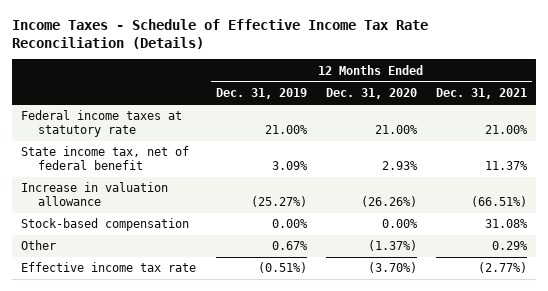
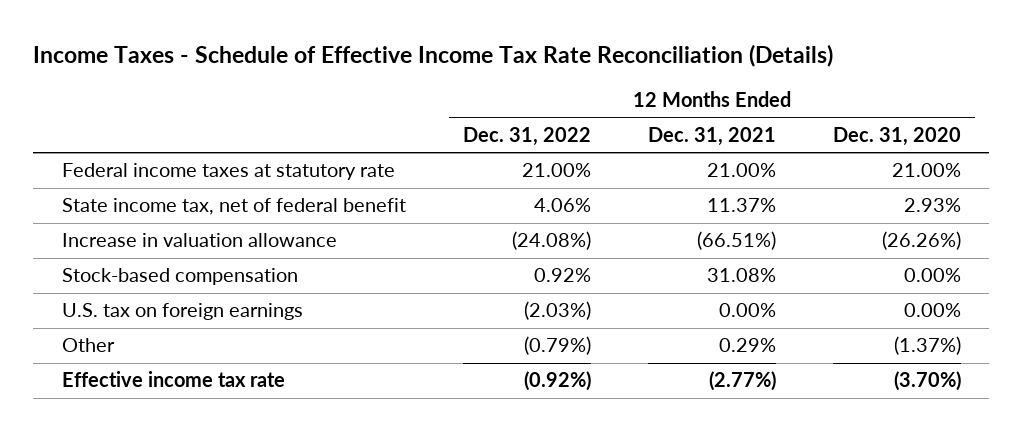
[215,88,307,100] Dec. 31, 2019 -> none
none -> [462,127,591,147] Dec. 31, 2022
none -> [61,303,303,321] U.S. tax on foreign earnings

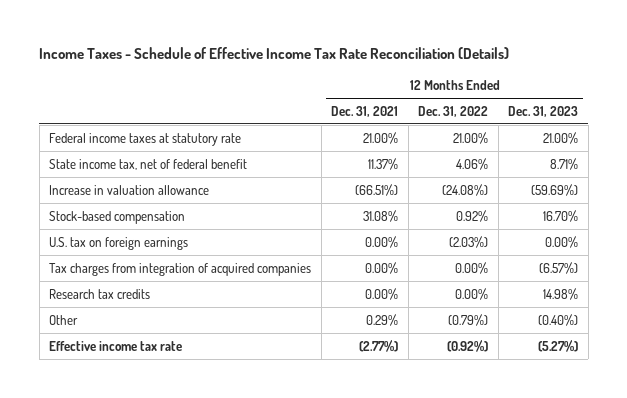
[832,127,961,147] Dec. 31, 2020 -> none
none -> [508,105,579,117] Dec. 31, 2023
none -> [49,262,312,276] Tax charges from integration of acquired companies
none -> [49,288,151,299] Research tax credits

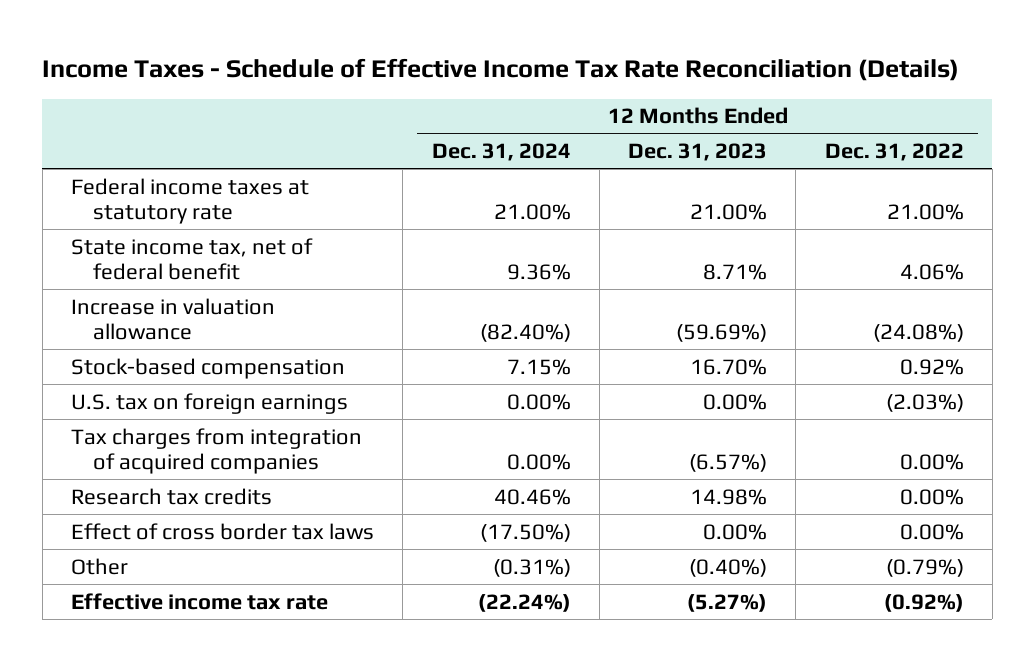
[331,105,399,117] Dec. 31, 2021 -> none
none -> [431,142,571,161] Dec. 31, 2024
none -> [71,522,375,540] Effect of cross border tax laws

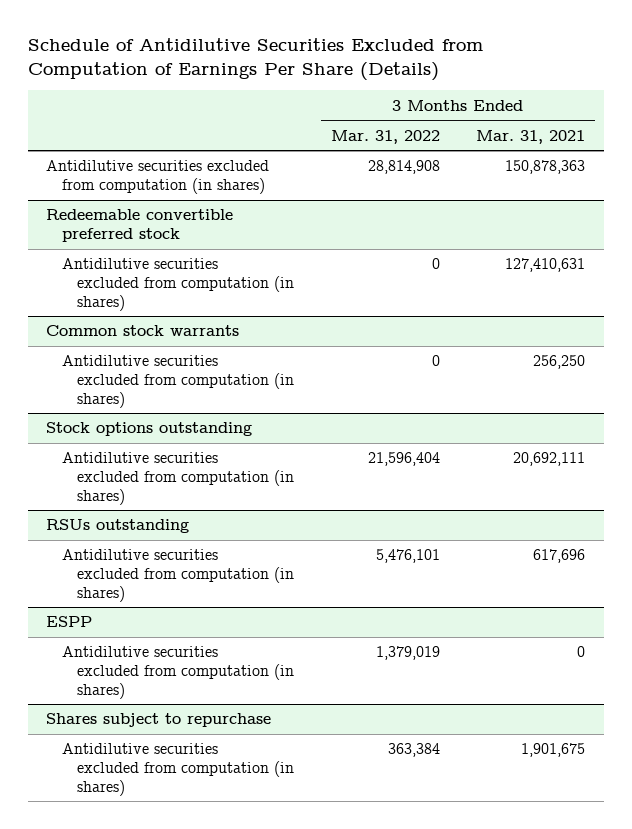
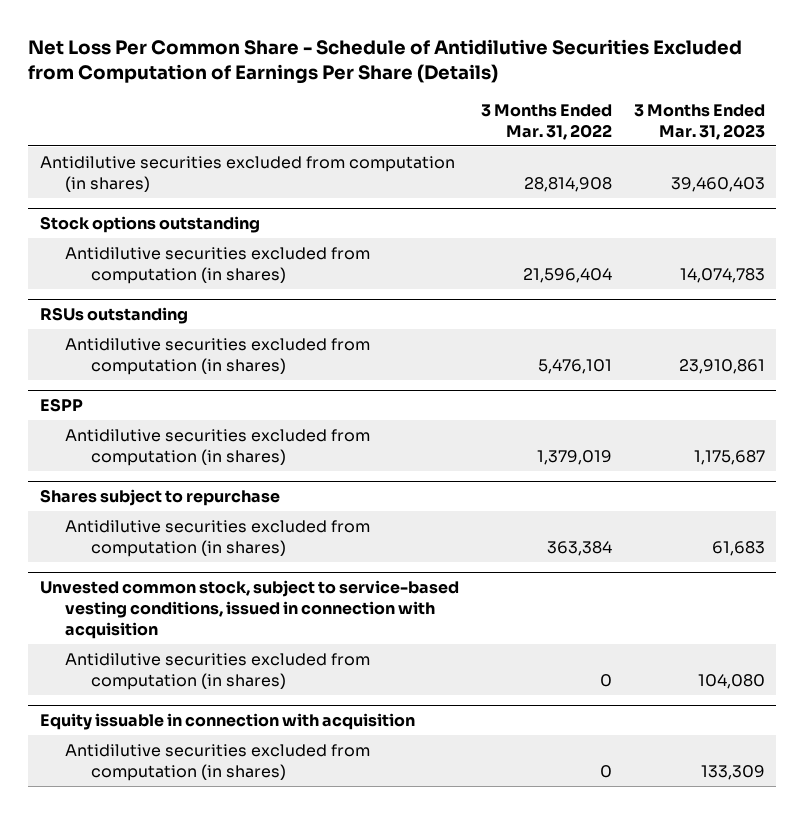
[27,38,483,82] Schedule of Antidilutive Securities Excluded from Computation of Earnings Per Share (Details) -> [28,38,743,84] Net Loss Per Common Share - Schedule of Antidilutive Securities Excluded from Computation of Earnings Per Share (Details)
[476,129,586,144] Mar. 31, 2021 -> none
none -> [633,103,765,140] 3 Months Ended Mar. 31, 2023
[46,209,234,242] Redeemable convertible preferred stock -> none
[61,258,294,311] Antidilutive securities excluded from computation (in shares) -> none
[46,325,240,337] Common stock warrants -> none
[61,355,294,408] Antidilutive securities excluded from computation (in shares) -> none
none -> [39,580,459,639] Unvested common stock, subject to service-based vesting conditions, issued in connection with acquisition
none -> [65,652,371,690] Antidilutive securities excluded from computation (in shares)
none -> [39,713,415,731] Equity issuable in connection with acquisition
none -> [65,743,371,781] Antidilutive securities excluded from computation (in shares)

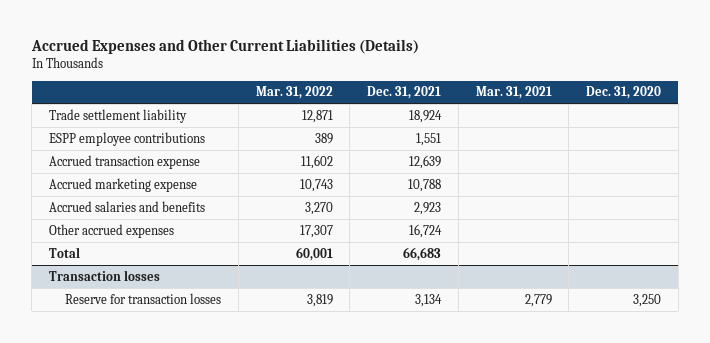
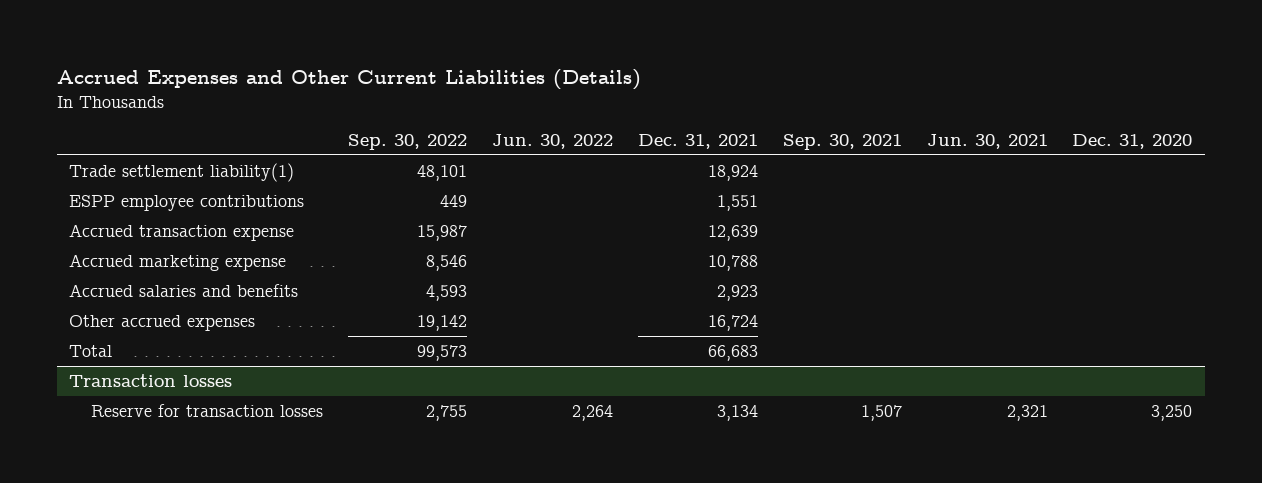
[255,86,333,100] Mar. 31, 2022 -> none
[475,86,552,100] Mar. 31, 2021 -> none
none -> [348,134,468,151] Sep. 30, 2022
none -> [492,134,614,150] Jun. 30, 2022
none -> [782,134,902,151] Sep. 30, 2021
none -> [926,134,1048,150] Jun. 30, 2021
[48,108,187,123] Trade settlement liability -> [69,162,295,182] Trade settlement liability(1)

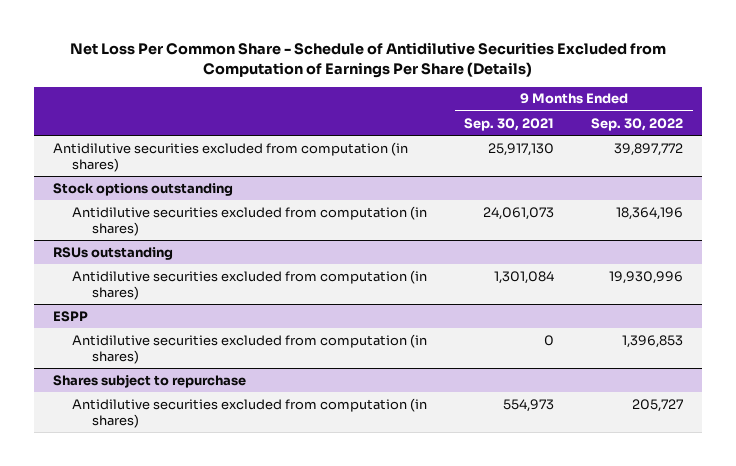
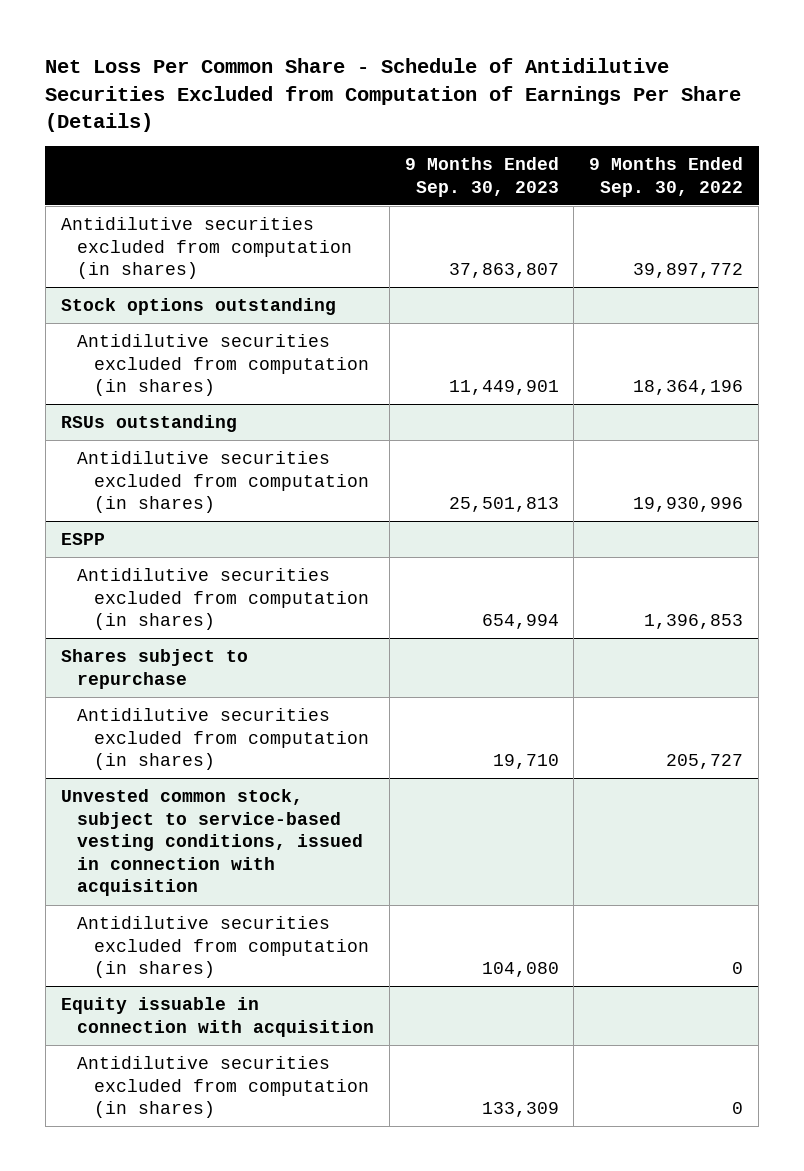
[464,117,555,131] Sep. 30, 2021 -> none
none -> [404,156,559,197] 9 Months Ended Sep. 30, 2023
none -> [60,788,364,897] Unvested common stock, subject to service-based vesting conditions, issued in connection with acquisition
none -> [77,915,369,979] Antidilutive securities excluded from computation (in shares)
none -> [60,996,375,1037] Equity issuable in connection with acquisition
none -> [77,1055,369,1119] Antidilutive securities excluded from computation (in shares)

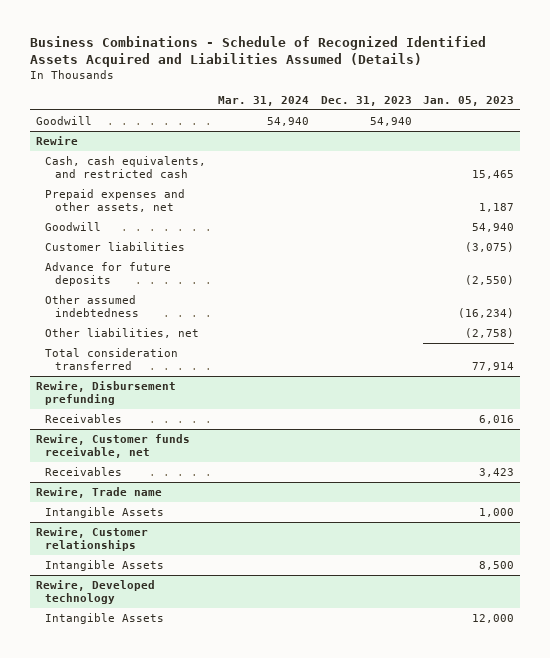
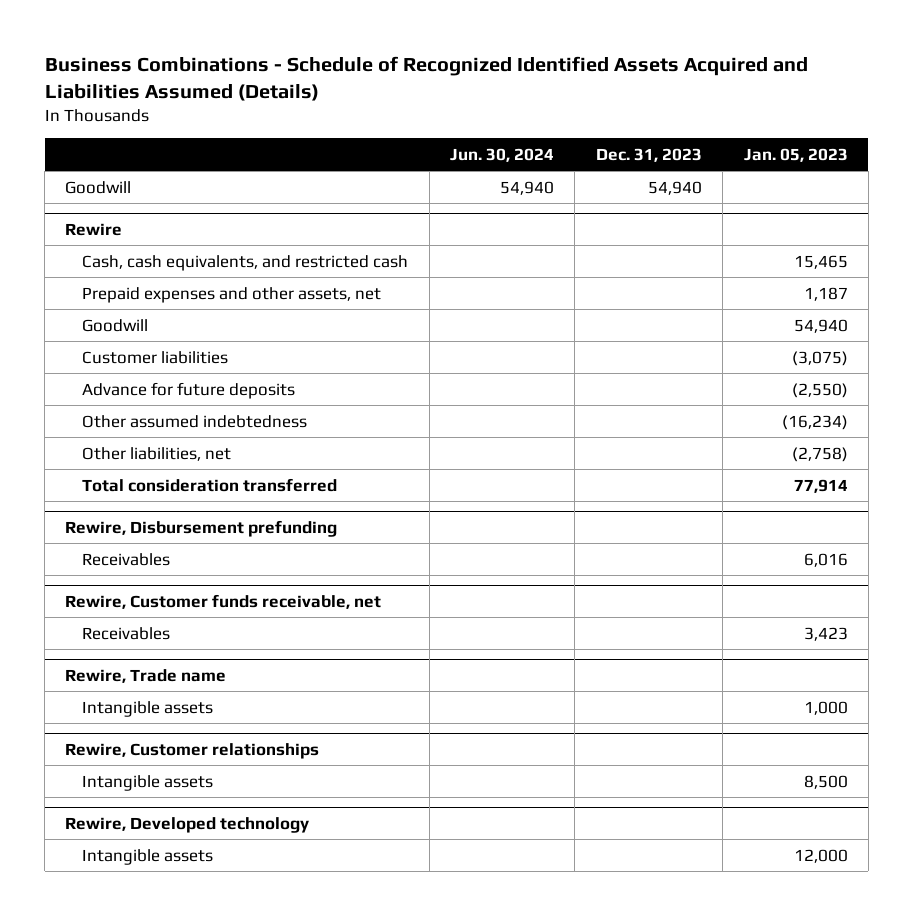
[218,95,310,106] Mar. 31, 2024 -> none
none -> [450,147,555,162] Jun. 30, 2024
[45,507,165,519] Intangible Assets -> [82,700,214,717] Intangible assets
[45,560,165,572] Intangible Assets -> [82,774,214,791] Intangible assets
[45,613,165,625] Intangible Assets -> [82,848,214,865] Intangible assets

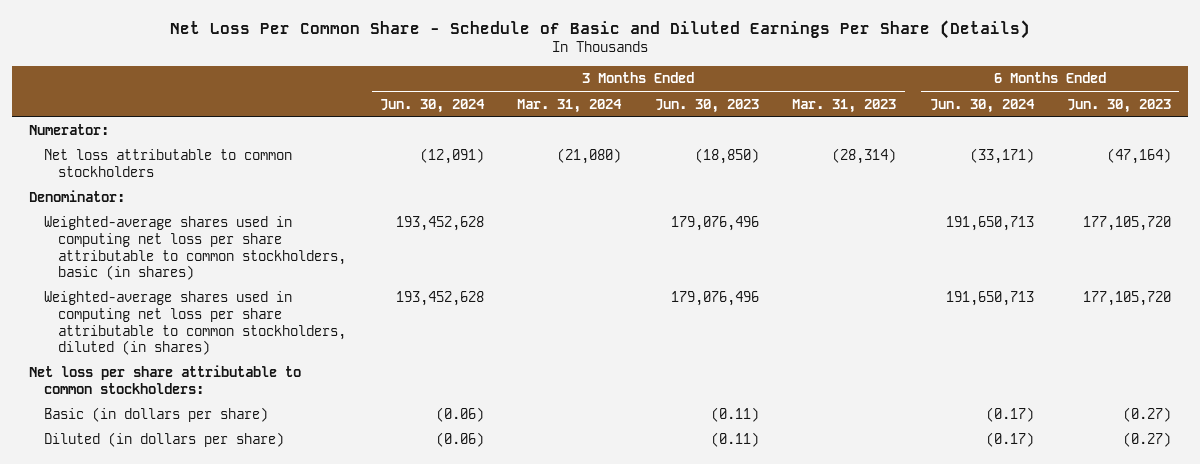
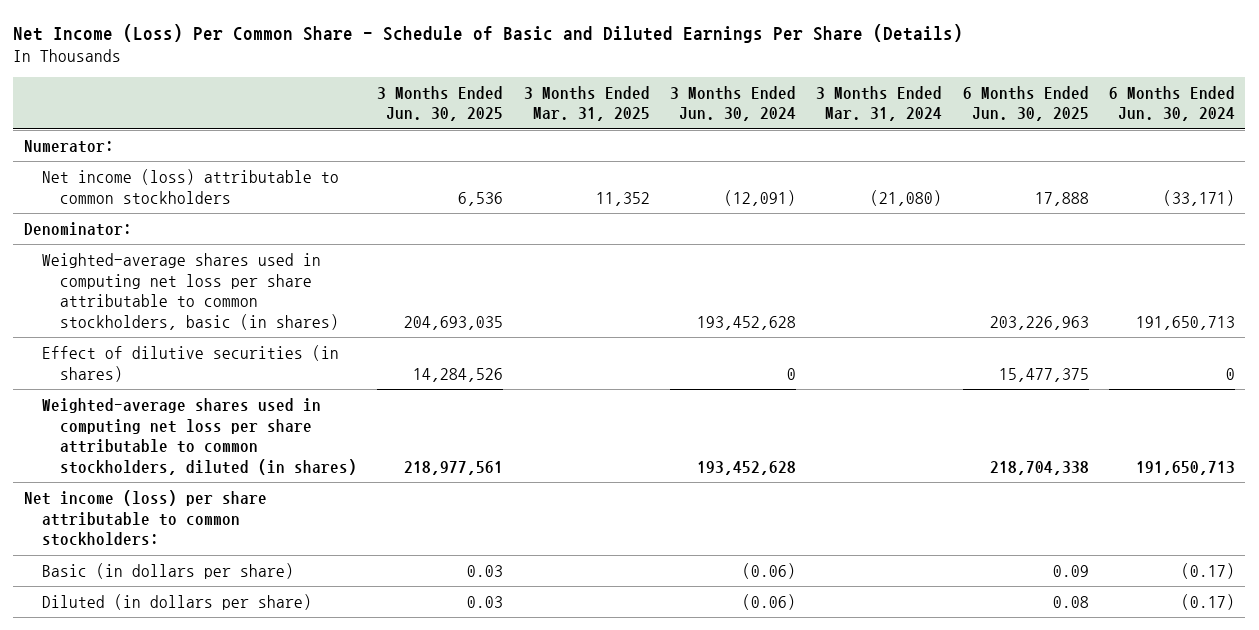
[170,19,1031,39] Net Loss Per Common Share - Schedule of Basic and Diluted Earnings Per Share (Details) -> [13,23,964,43] Net Income (Loss) Per Common Share - Schedule of Basic and Diluted Earnings Per Share (Details)
[654,98,759,113] Jun. 30, 2023 -> none
[792,98,897,113] Mar. 31, 2023 -> none
[1067,98,1172,113] Jun. 30, 2023 -> none
none -> [377,85,504,122] 3 Months Ended Jun. 30, 2025
none -> [523,85,650,122] 3 Months Ended Mar. 31, 2025
none -> [962,85,1089,122] 6 Months Ended Jun. 30, 2025
[43,149,292,178] Net loss attributable to common stockholders -> [41,168,339,204] Net income (loss) attributable to common stockholders
none -> [41,344,339,382] Effect of dilutive securities (in shares)
[29,365,302,395] Net loss per share attributable to common stockholders: -> [23,489,267,547] Net income (loss) per share attributable to common stockholders:

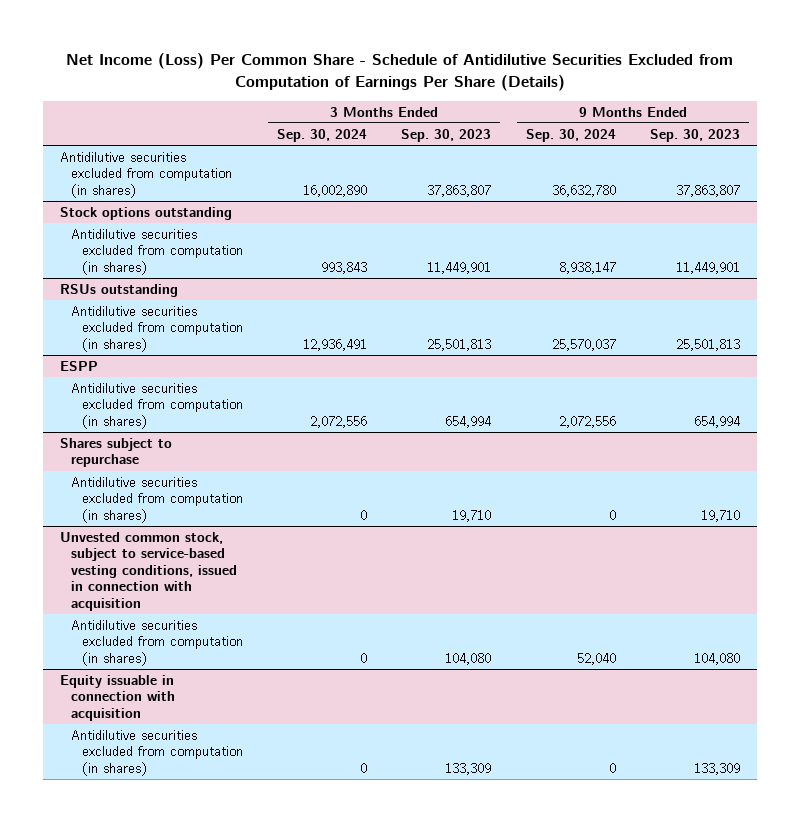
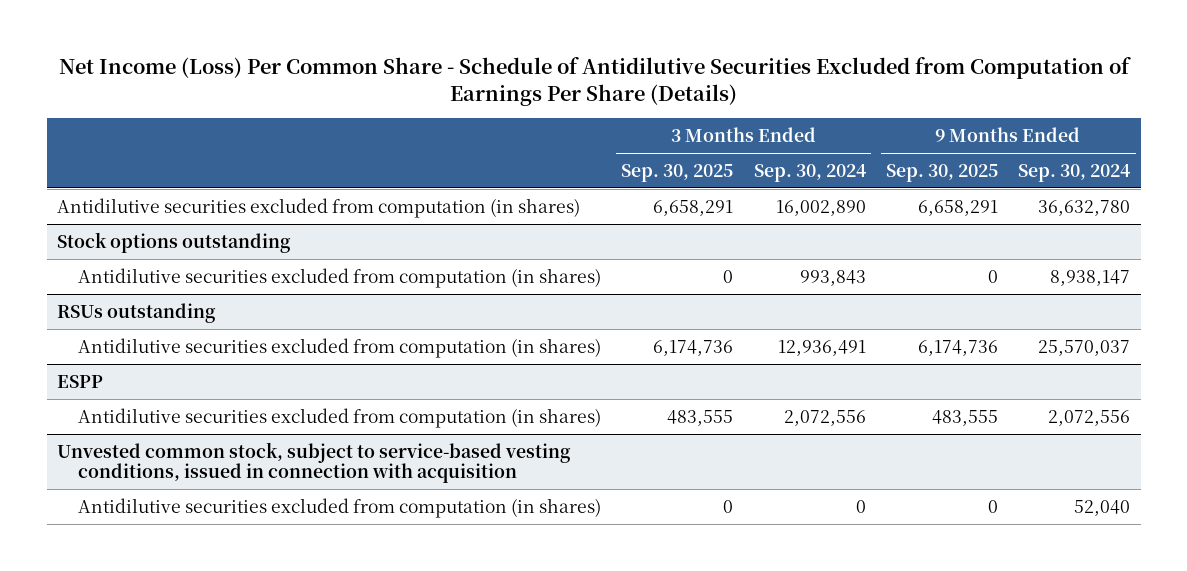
[401,128,492,142] Sep. 30, 2023 -> none
[650,128,741,142] Sep. 30, 2023 -> none
none -> [621,163,734,182] Sep. 30, 2025
none -> [886,163,999,182] Sep. 30, 2025
[60,437,173,468] Shares subject to repurchase -> none
[70,476,243,523] Antidilutive securities excluded from computation (in shares) -> none
[60,674,175,721] Equity issuable in connection with acquisition -> none
[70,729,243,776] Antidilutive securities excluded from computation (in shares) -> none

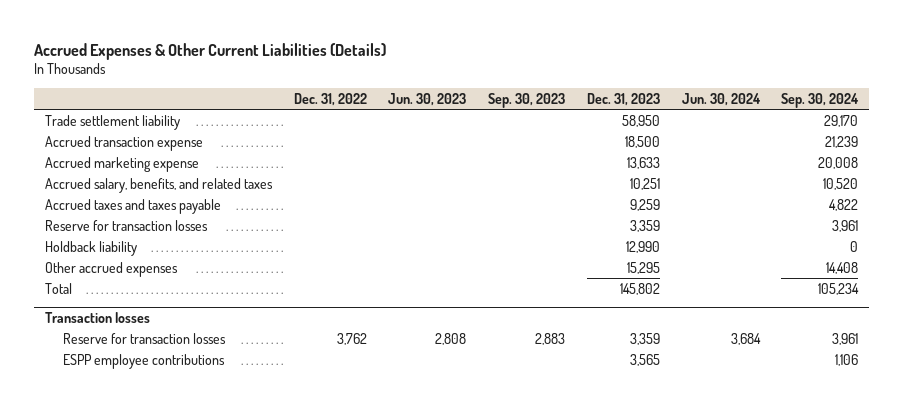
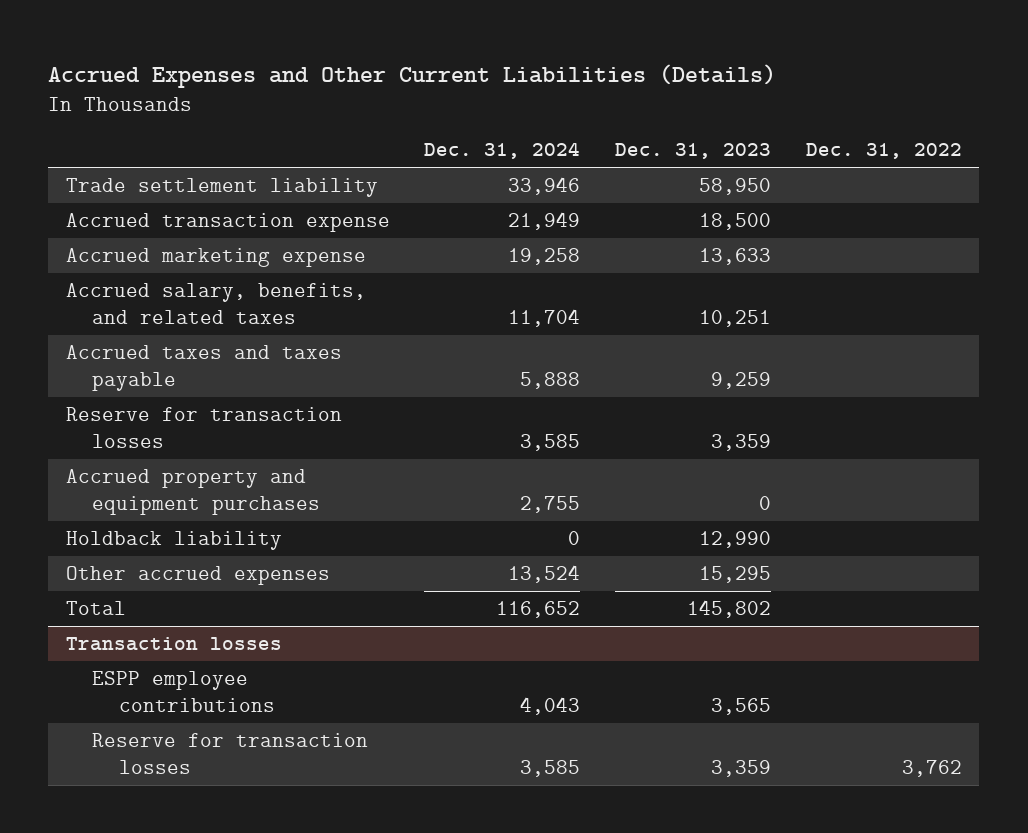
[34,42,387,60] Accrued Expenses & Other Current Liabilities (Details) -> [48,63,777,88] Accrued Expenses and Other Current Liabilities (Details)
[388,92,467,106] Jun. 30, 2023 -> none
[488,92,566,108] Sep. 30, 2023 -> none
[681,92,761,106] Jun. 30, 2024 -> none
[781,92,860,108] Sep. 30, 2024 -> none
none -> [424,142,581,160] Dec. 31, 2024
none -> [65,468,321,516] Accrued property and equipment purchases
[62,332,226,344] Reserve for transaction losses -> [92,732,369,775] Reserve for transaction losses

